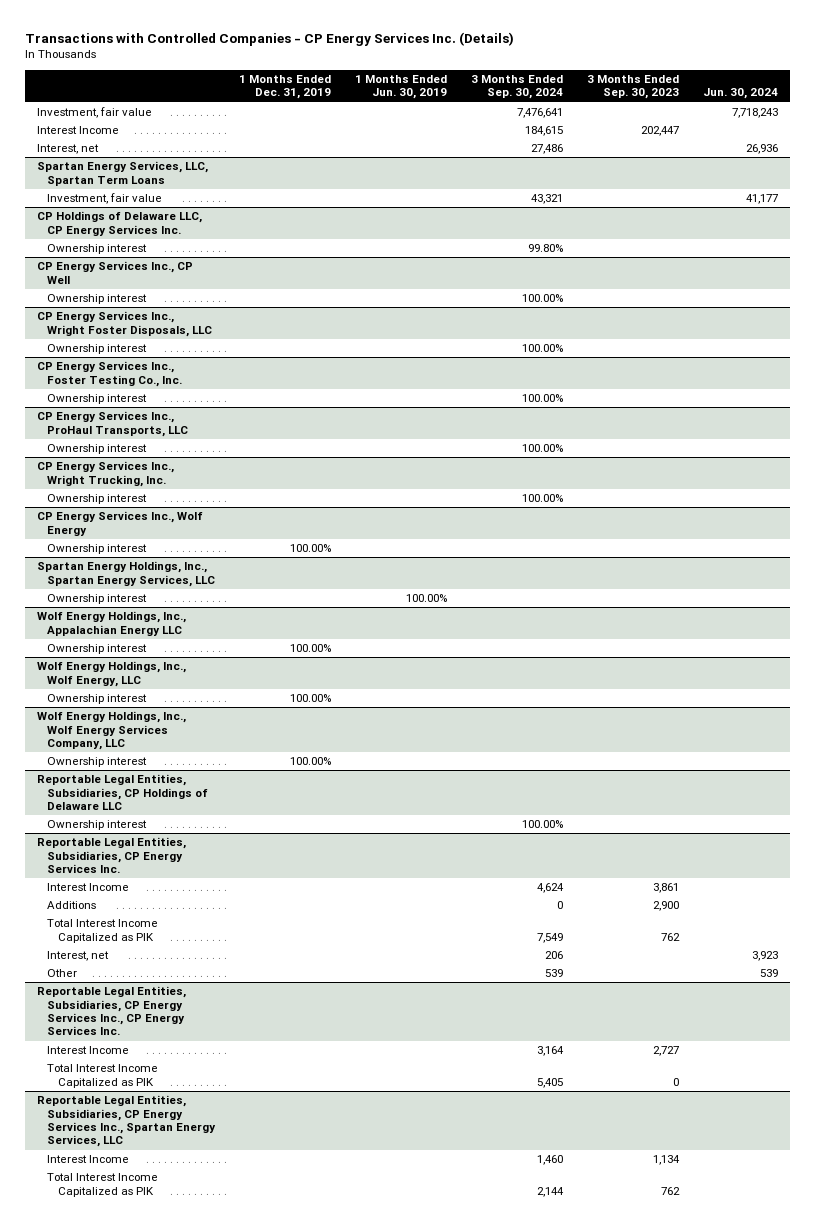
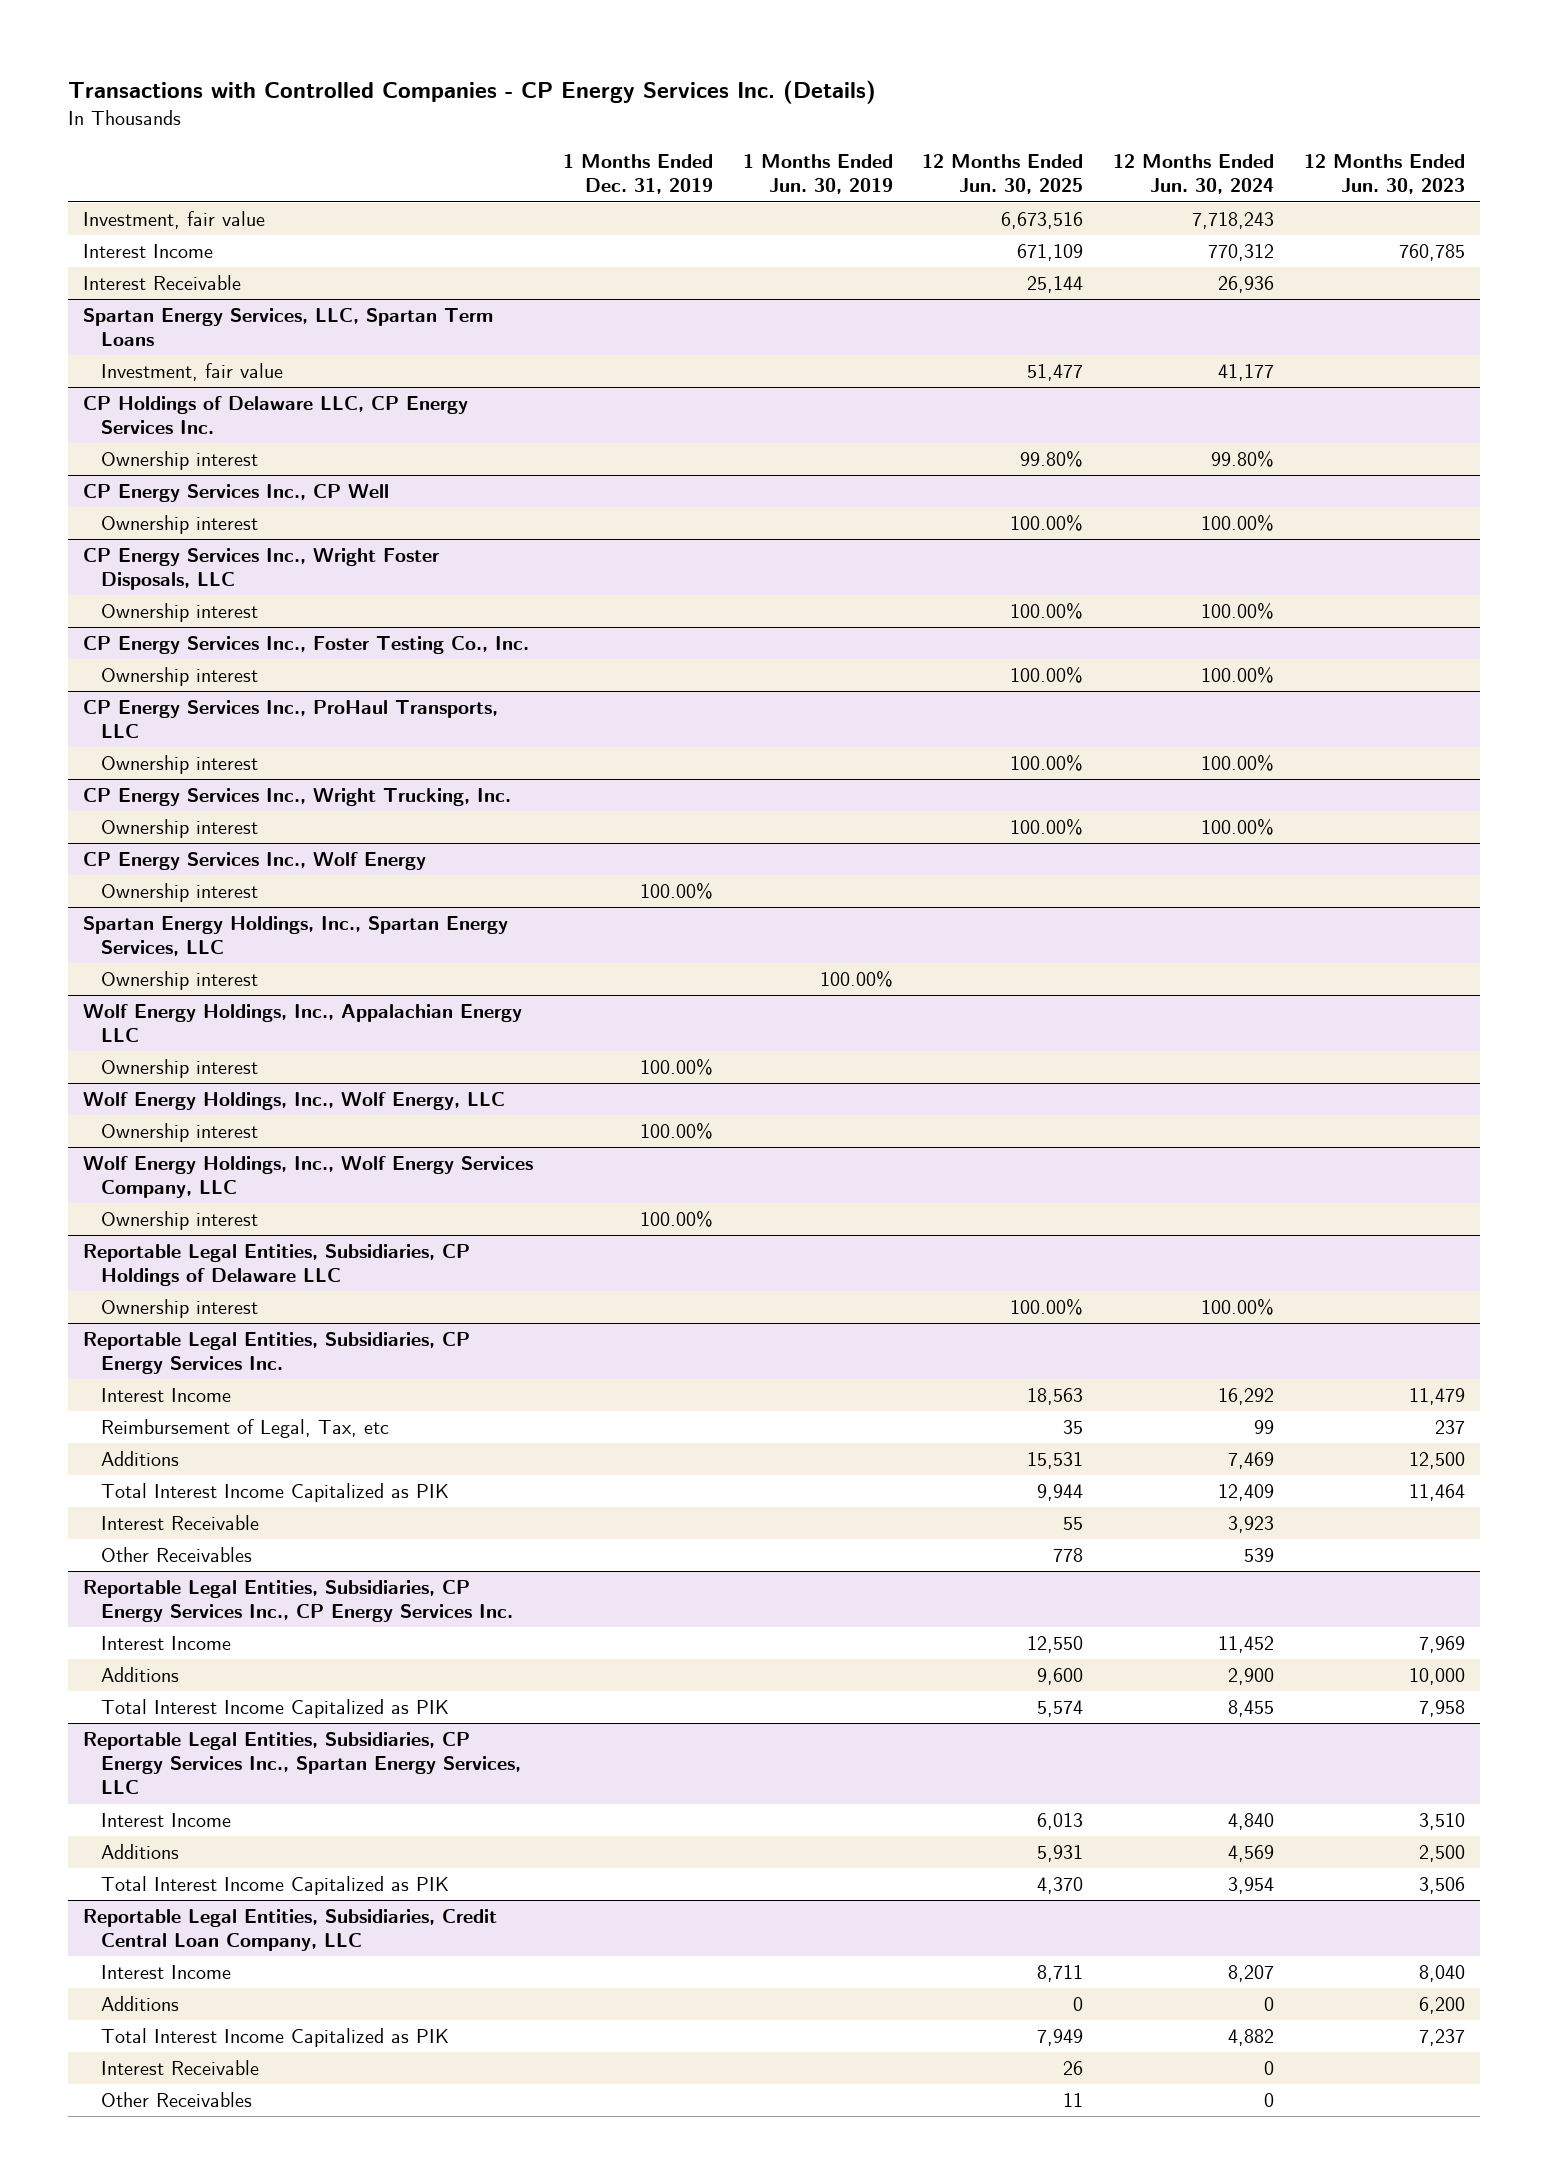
[470,75,563,100] 3 Months Ended Sep. 30, 2024 -> none
[586,75,679,100] 3 Months Ended Sep. 30, 2023 -> none
[702,88,778,100] Jun. 30, 2024 -> none
none -> [922,154,1084,195] 12 Months Ended Jun. 30, 2025
none -> [1113,154,1275,195] 12 Months Ended Jun. 30, 2024
none -> [1304,154,1466,195] 12 Months Ended Jun. 30, 2023
[36,144,99,155] Interest, net -> [82,275,241,291] Interest Receivable
none -> [100,1419,389,1439] Reimbursement of Legal, Tax, etc
[47,951,110,962] Interest, net -> [100,1515,259,1531] Interest Receivable
[47,969,78,978] Other -> [100,1547,252,1563] Other Receivables
none -> [100,1667,179,1683] Additions
none -> [100,1844,179,1860] Additions
none -> [82,1909,497,1952] Reportable Legal Entities, Subsidiaries, Credit Central Loan Company, LLC
none -> [100,1965,231,1980] Interest Income
none -> [100,1996,179,2012] Additions
none -> [100,2028,449,2048] Total Interest Income Capitalized as PIK
none -> [100,2060,259,2076] Interest Receivable
none -> [100,2092,252,2108] Other Receivables

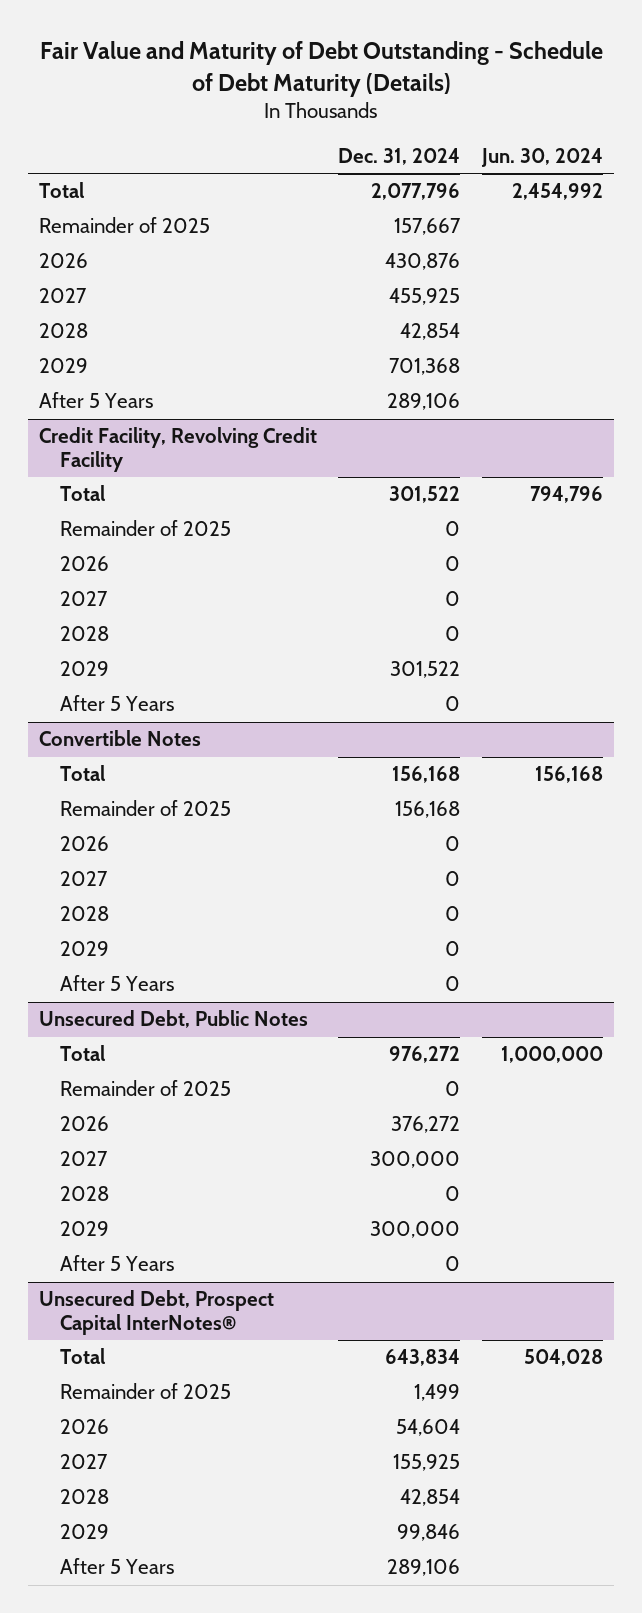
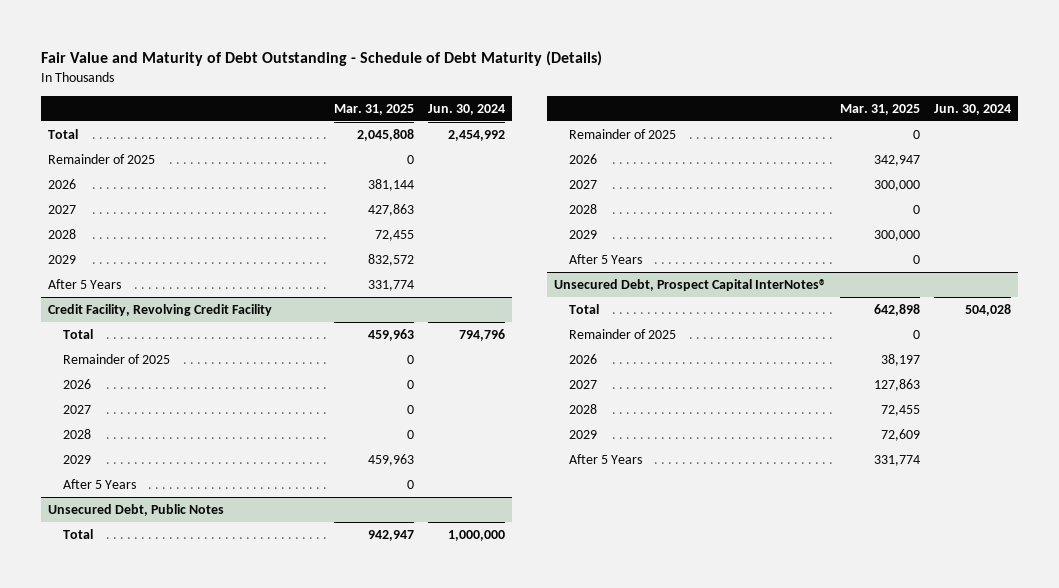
[338,147,461,165] Dec. 31, 2024 -> none
none -> [333,103,414,115] Mar. 31, 2025
[38,730,201,747] Convertible Notes -> none
[59,765,105,782] Total -> none
[59,800,231,817] Remainder of 2025 -> none
[59,836,109,852] 2026 -> none
[59,871,108,887] 2027 -> none
[59,906,109,922] 2028 -> none
[59,941,109,957] 2029 -> none
[59,975,174,992] After 5 Years -> none

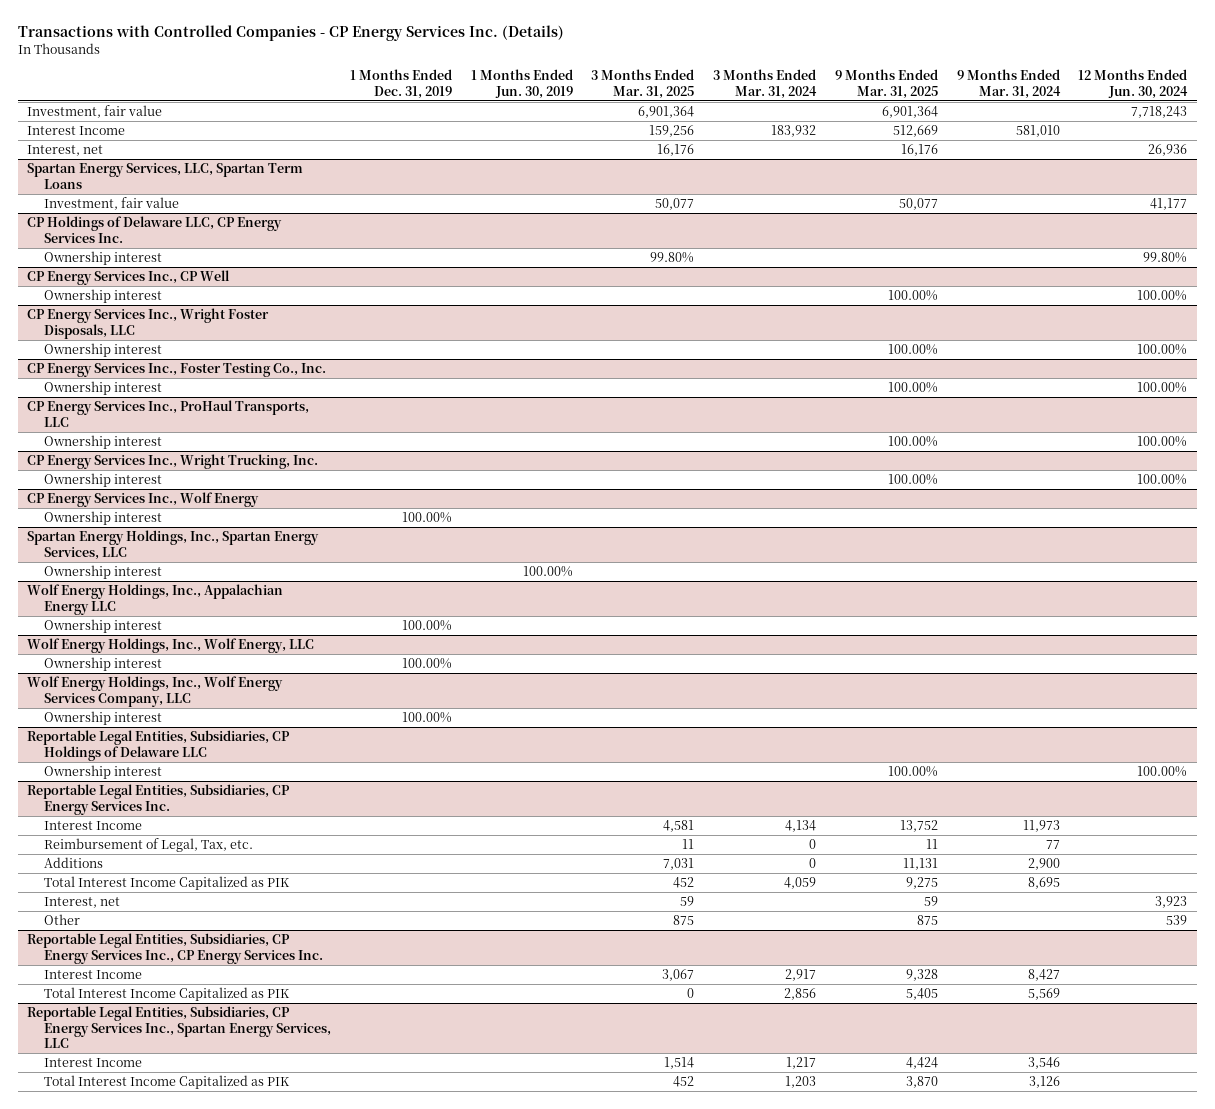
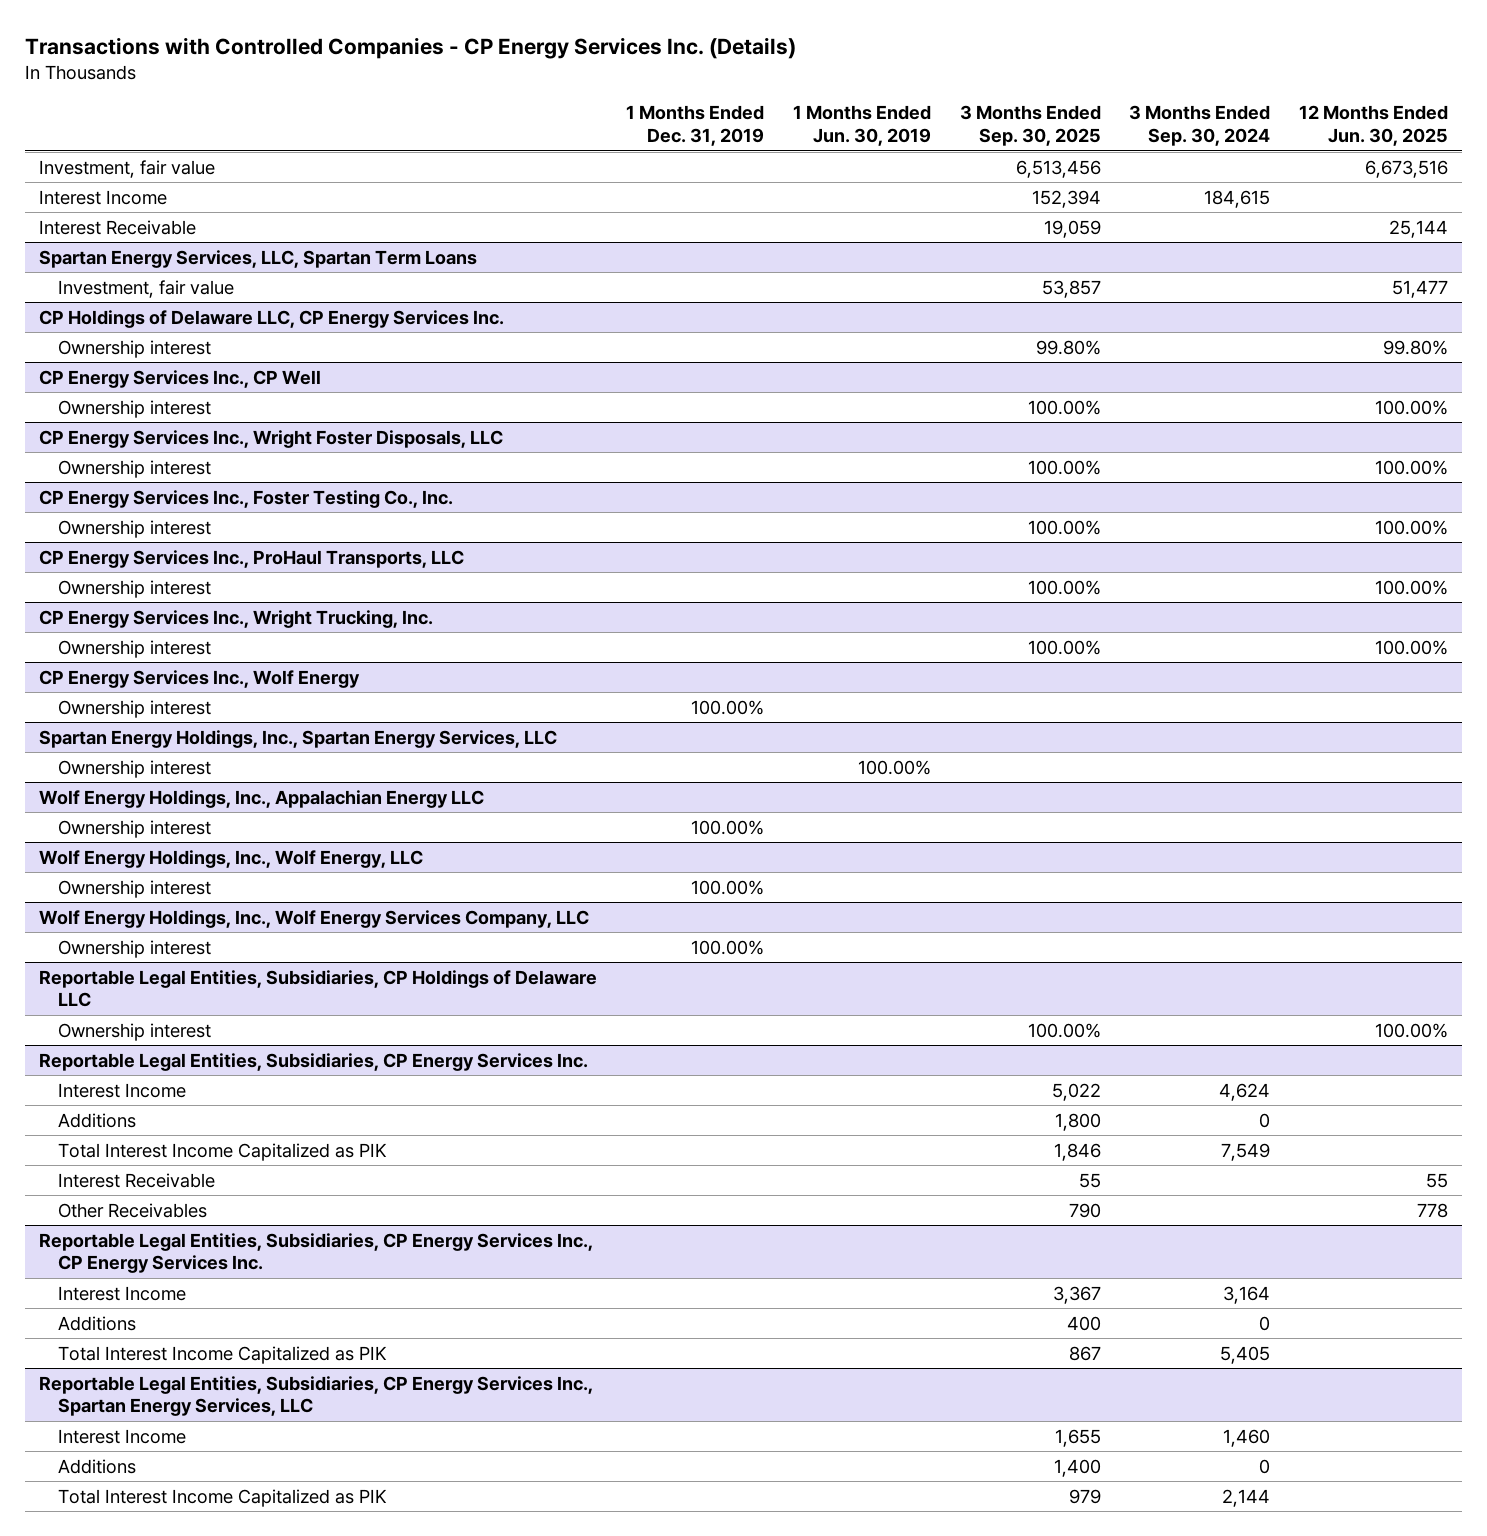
[591,69,695,99] 3 Months Ended Mar. 31, 2025 -> none
[713,69,818,99] 3 Months Ended Mar. 31, 2024 -> none
[834,69,938,99] 9 Months Ended Mar. 31, 2025 -> none
[956,69,1061,99] 9 Months Ended Mar. 31, 2024 -> none
[1078,69,1189,99] 12 Months Ended Jun. 30, 2024 -> none
none -> [959,105,1101,147] 3 Months Ended Sep. 30, 2025
none -> [1129,105,1271,147] 3 Months Ended Sep. 30, 2024
none -> [1298,105,1448,147] 12 Months Ended Jun. 30, 2025
[27,144,104,156] Interest, net -> [39,219,197,235] Interest Receivable
[44,837,254,852] Reimbursement of Legal, Tax, etc. -> none
[44,896,121,908] Interest, net -> [57,1172,215,1188] Interest Receivable
[44,913,81,925] Other -> [57,1202,207,1218] Other Receivables
none -> [57,1315,136,1331] Additions
none -> [57,1458,136,1474] Additions

